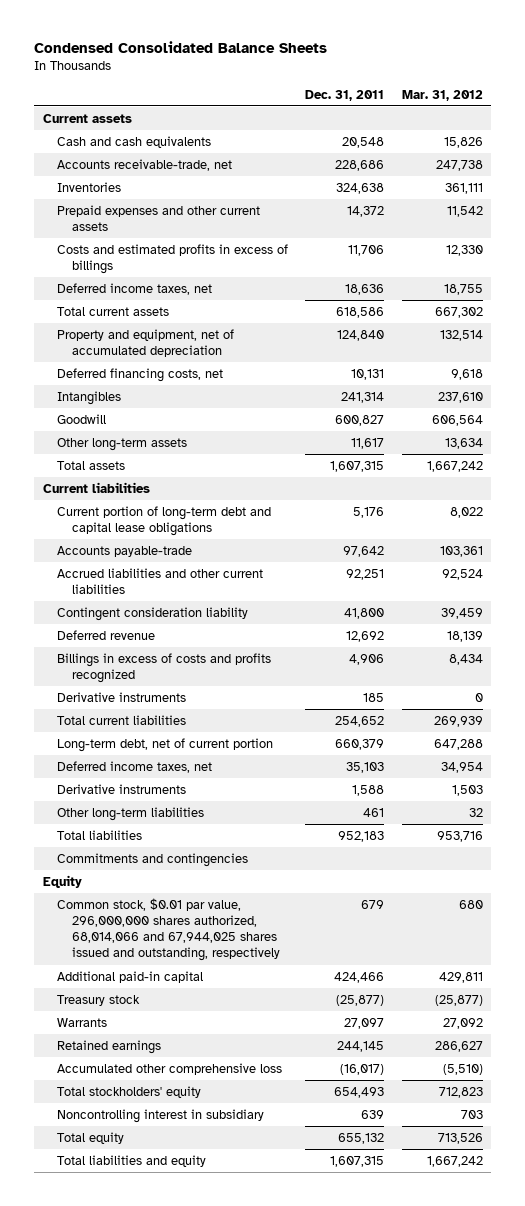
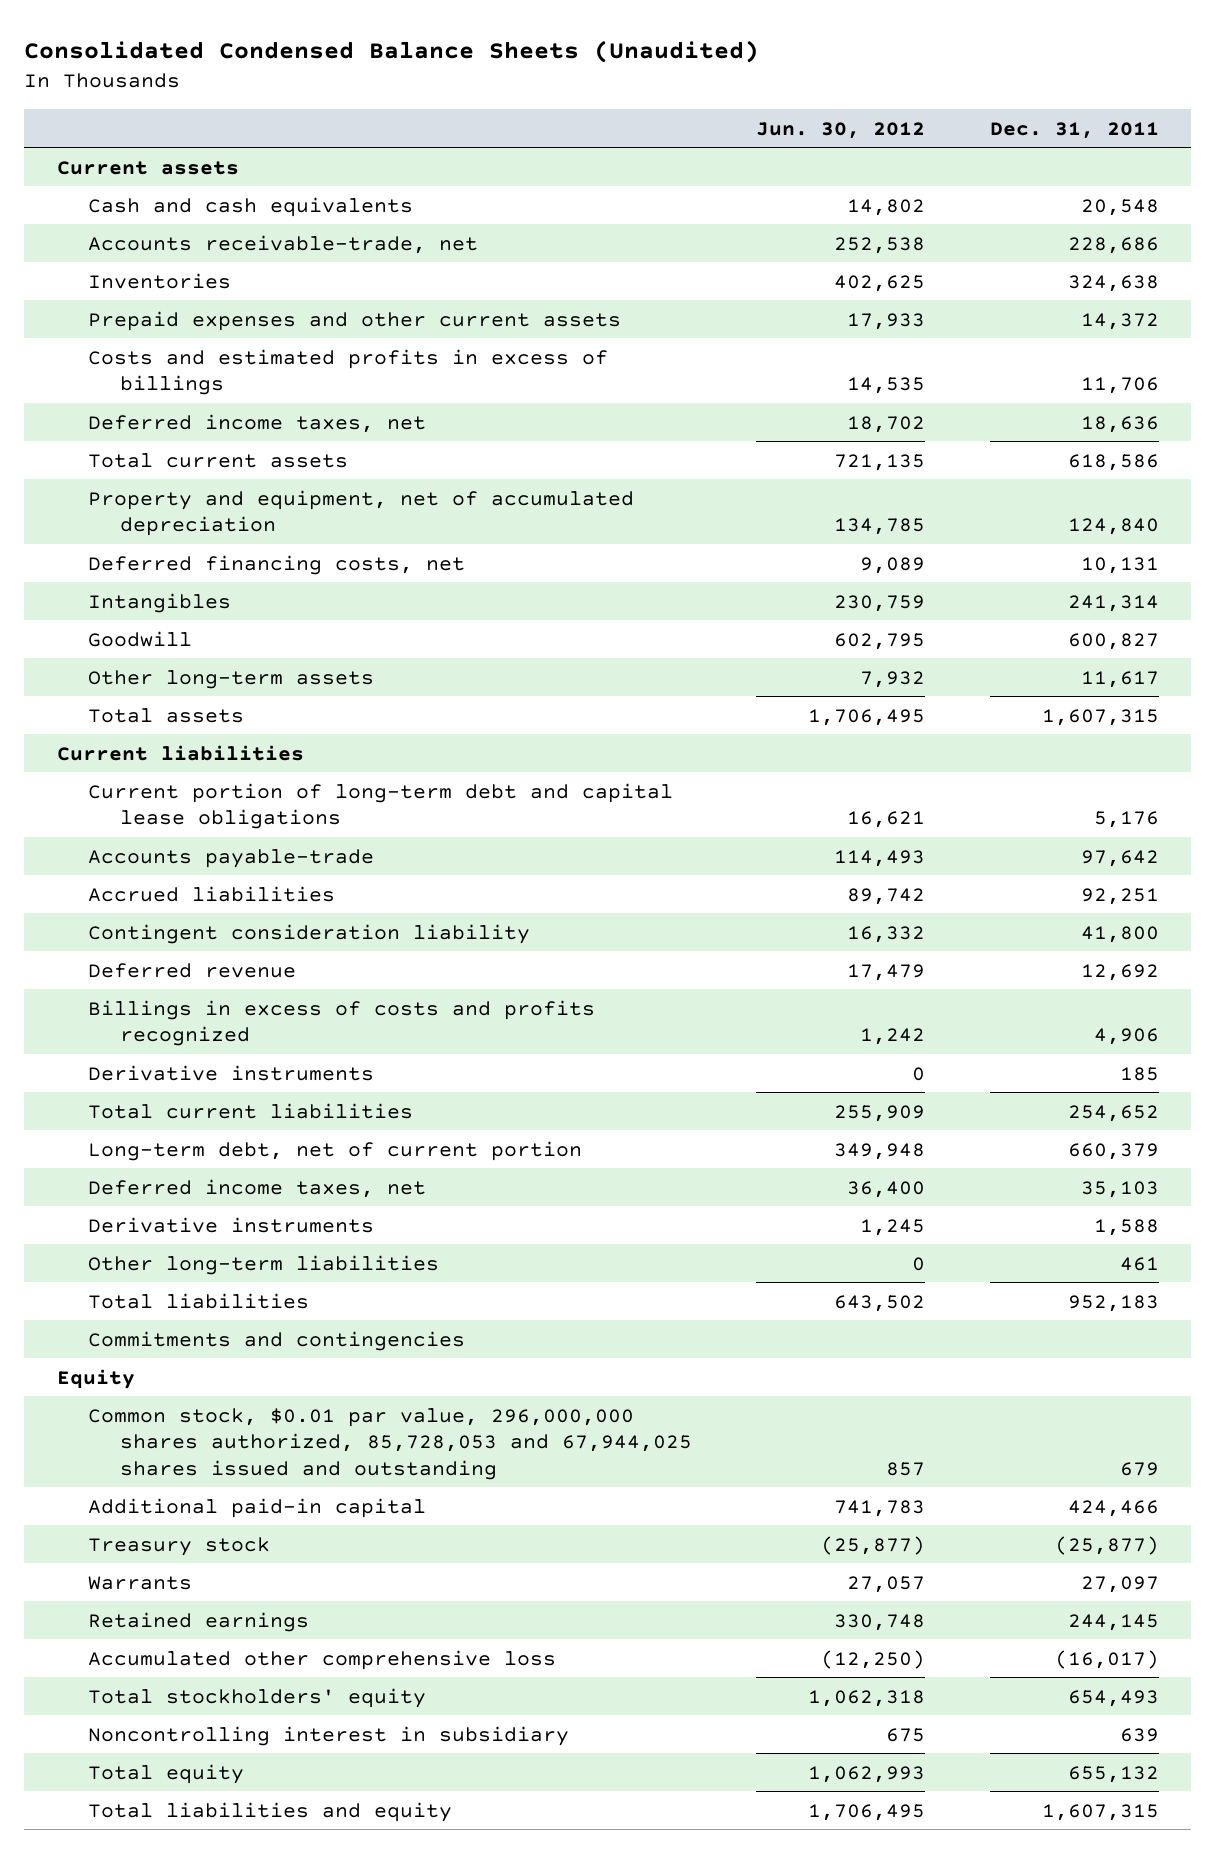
[34,41,328,54] Condensed Consolidated Balance Sheets -> [24,40,760,64] Consolidated Condensed Balance Sheets (Unaudited)
[401,89,483,101] Mar. 31, 2012 -> none
none -> [756,121,926,139] Jun. 30, 2012
[57,567,264,594] Accrued liabilities and other current liabilities -> [88,885,336,902] Accrued liabilities
[57,897,280,962] Common stock, $0.01 par value, 296,000,000 shares authorized, 68,014,066 and 67,944,025 shares issued and outstanding, respectively -> [88,1407,692,1480] Common stock, $0.01 par value, 296,000,000 shares authorized, 85,728,053 and 67,944,025 shares issued and outstanding

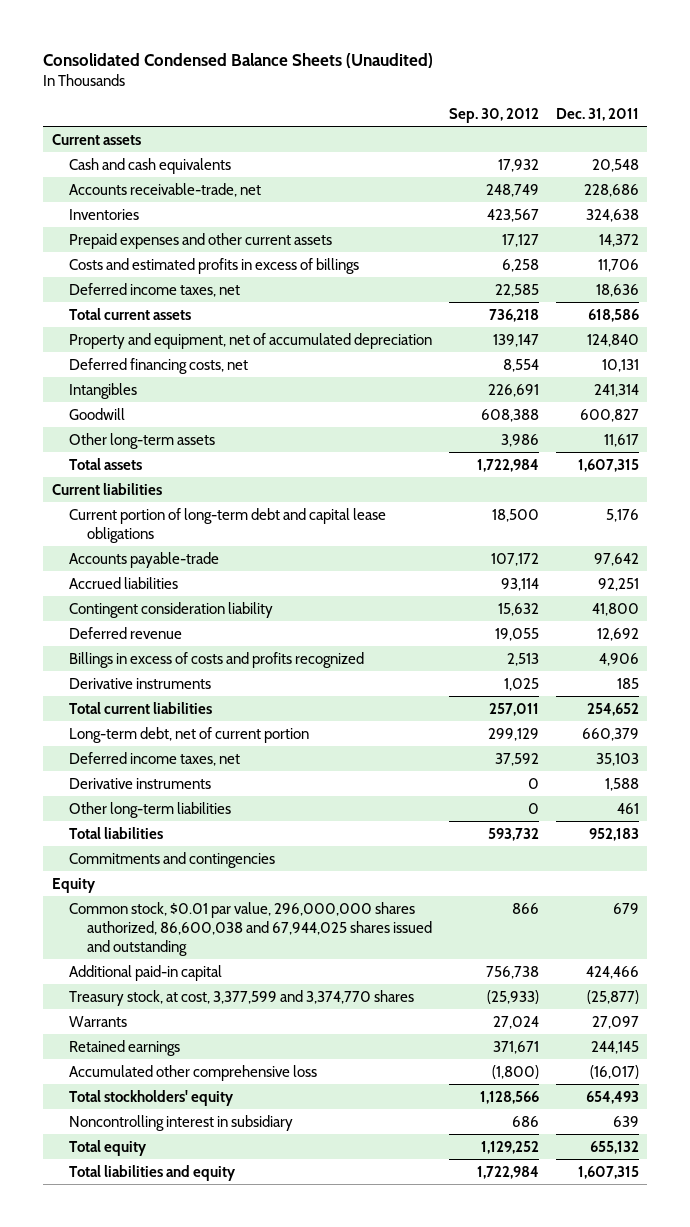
[756,121,926,139] Jun. 30, 2012 -> none
none -> [448,107,539,123] Sep. 30, 2012
[88,1407,692,1480] Common stock, $0.01 par value, 296,000,000 shares authorized, 85,728,053 and 67,944,025 shares issued and outstanding -> [69,901,432,956] Common stock, $0.01 par value, 296,000,000 shares authorized, 86,600,038 and 67,944,025 shares issued and outstanding
[88,1536,271,1556] Treasury stock -> [69,989,415,1006] Treasury stock, at cost, 3,377,599 and 3,374,770 shares

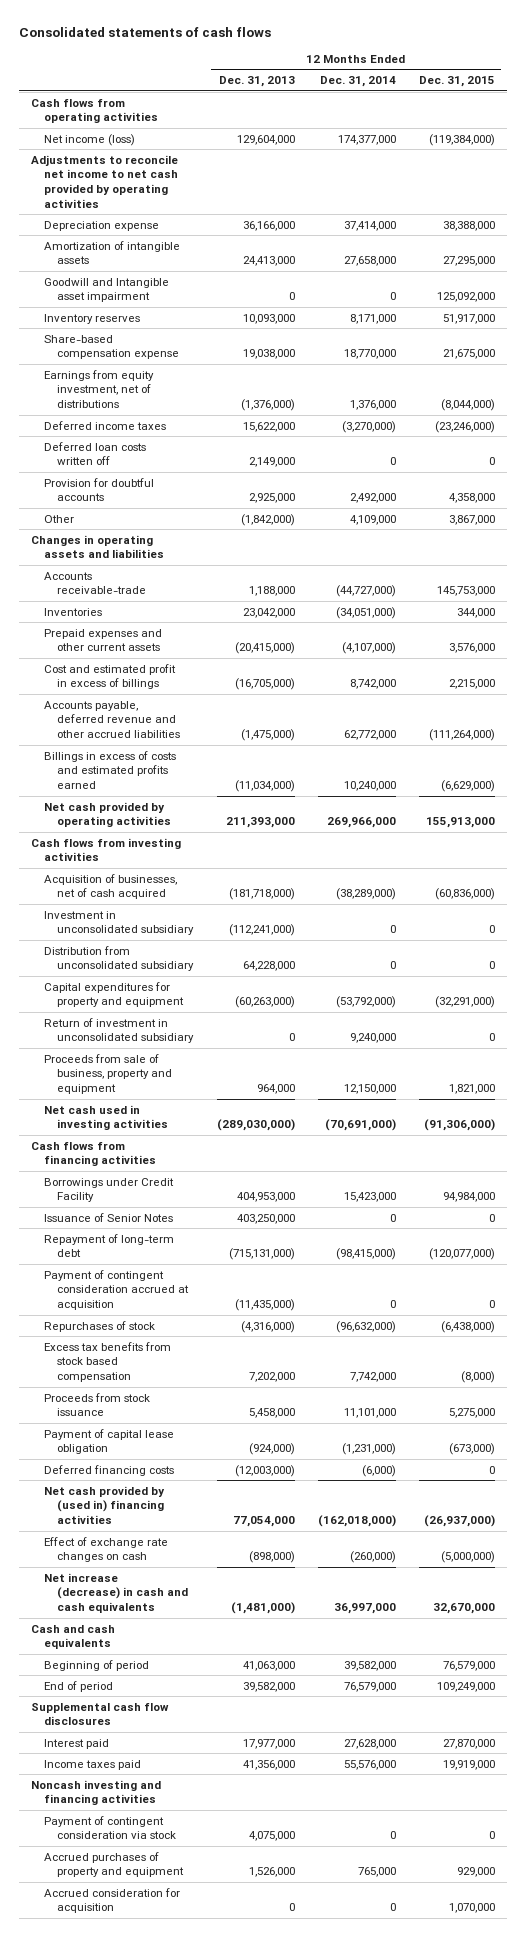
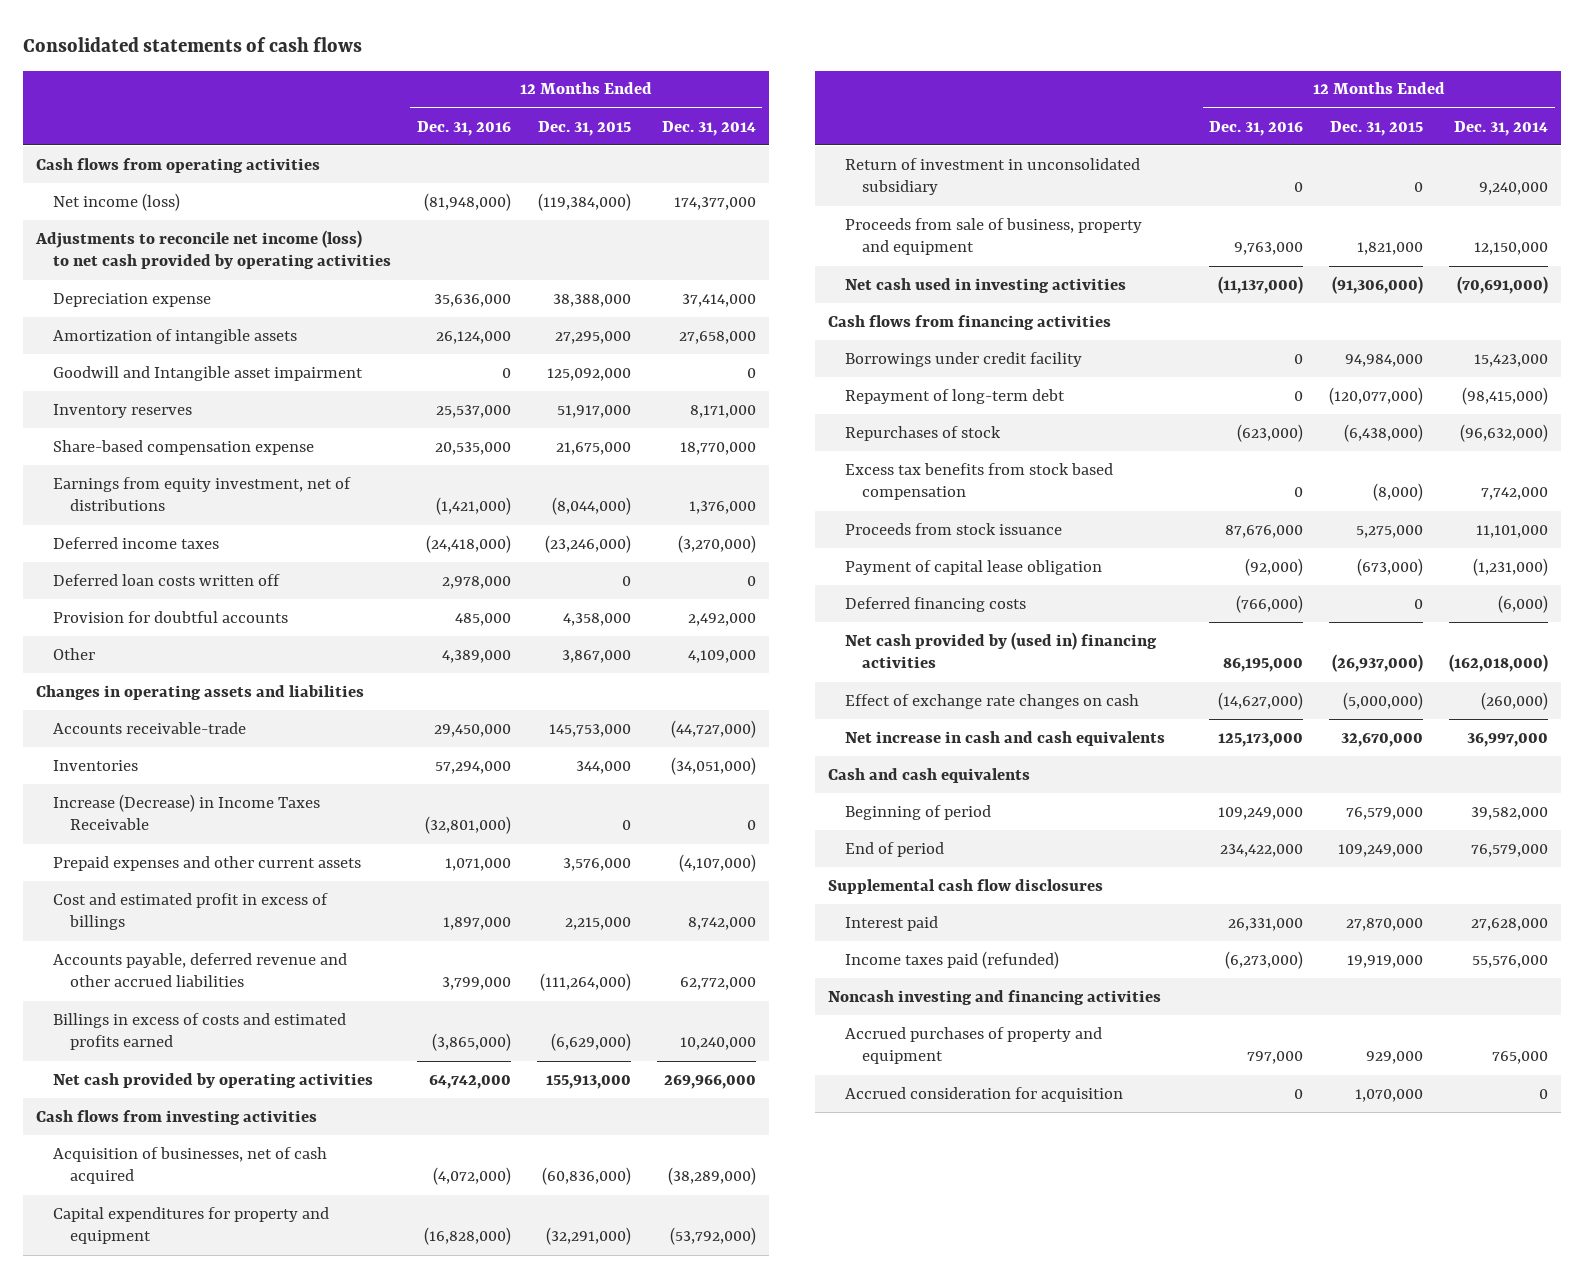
[218,76,295,88] Dec. 31, 2013 -> none
none -> [416,120,511,136] Dec. 31, 2016
[30,154,179,209] Adjustments to reconcile net income to net cash provided by operating activities -> [34,229,391,270] Adjustments to reconcile net income (loss) to net cash provided by operating activities
none -> [52,793,320,831] Increase (Decrease) in Income Taxes Receivable
[44,910,195,936] Investment in unconsolidated subsidiary -> none
[44,945,195,972] Distribution from unconsolidated subsidiary -> none
[44,1212,174,1222] Issuance of Senior Notes -> none
[44,1177,175,1203] Borrowings under Credit Facility -> [845,351,1083,367] Borrowings under credit facility
[44,1269,190,1311] Payment of contingent consideration accrued at acquisition -> none
[44,1572,189,1614] Net increase (decrease) in cash and cash equivalents -> [845,730,1166,746] Net increase in cash and cash equivalents
[44,1759,142,1770] Income taxes paid -> [845,950,1060,969] Income taxes paid (refunded)
[44,1815,177,1840] Payment of contingent consideration via stock -> none

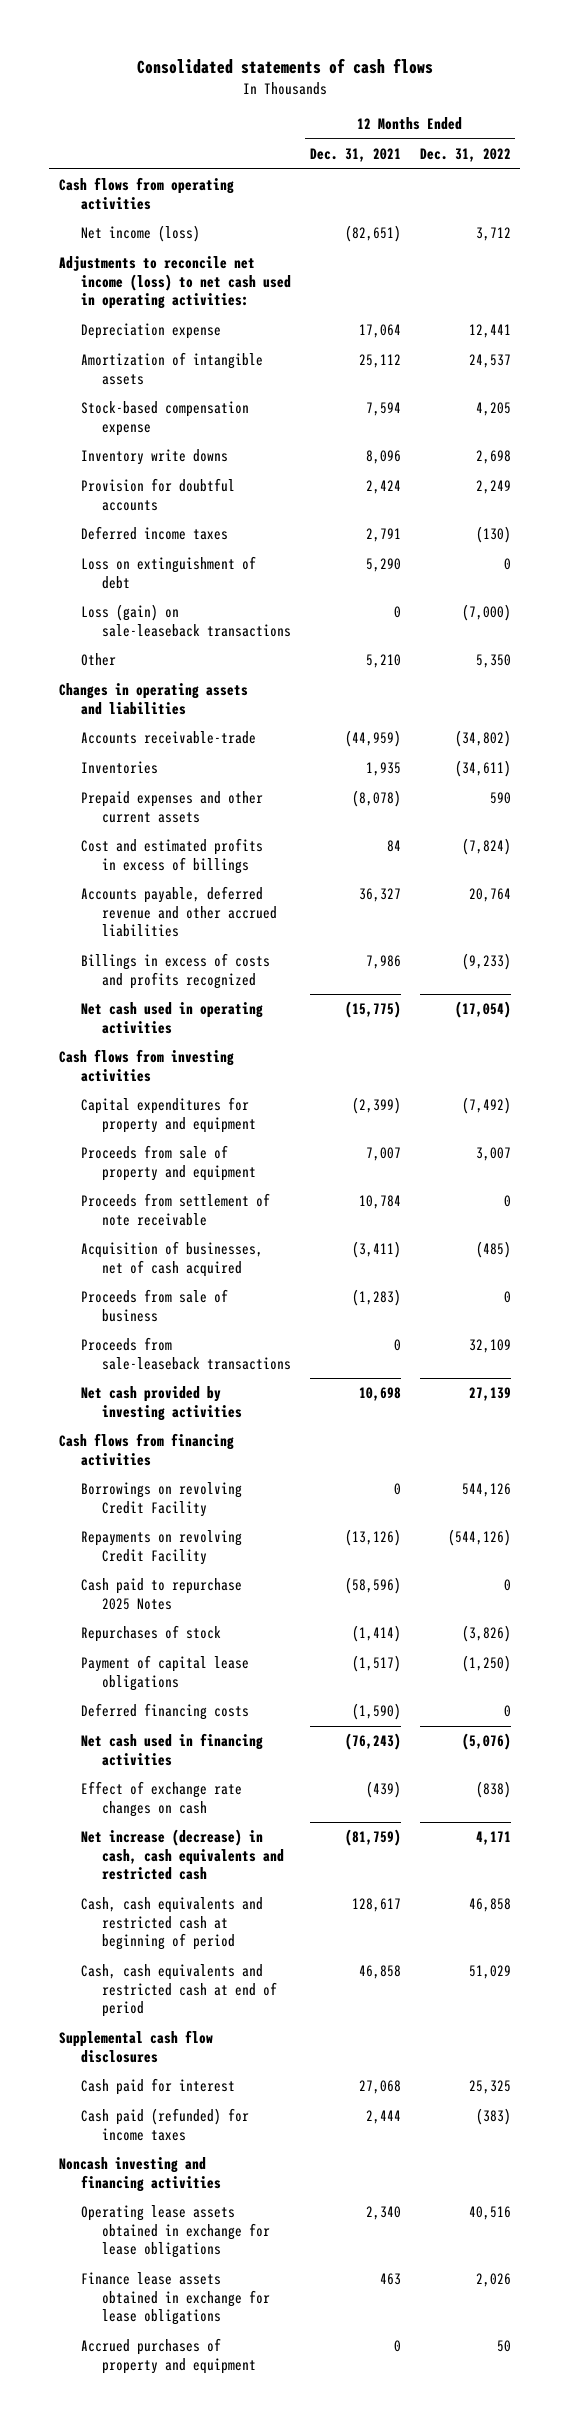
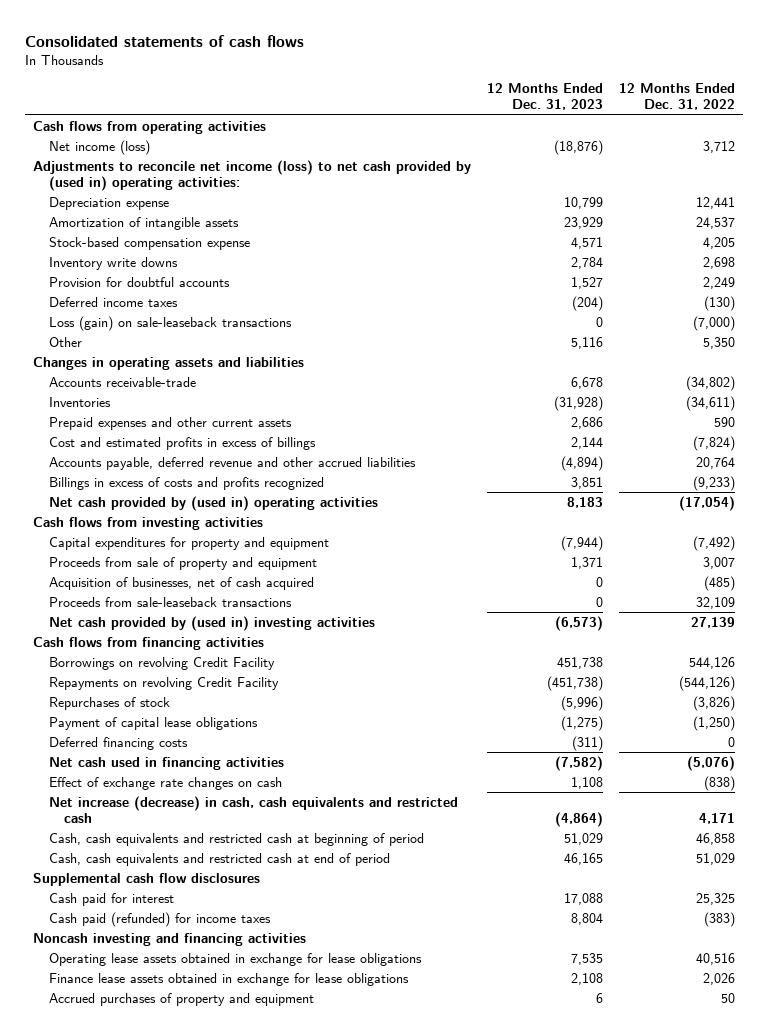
[310,148,402,163] Dec. 31, 2021 -> none
none -> [487,83,604,111] 12 Months Ended Dec. 31, 2023
[58,256,291,309] Adjustments to reconcile net income (loss) to net cash used in operating activities: -> [33,159,472,191] Adjustments to reconcile net income (loss) to net cash provided by (used in) operating activities:
[80,556,256,589] Loss on extinguishment of debt -> none
[80,1002,263,1034] Net cash used in operating activities -> [48,495,378,511] Net cash provided by (used in) operating activities
[80,1193,270,1226] Proceeds from settlement of note receivable -> none
[80,1289,228,1322] Proceeds from sale of business -> none
[80,1386,243,1421] Net cash provided by investing activities -> [48,615,375,631] Net cash provided by (used in) investing activities
[80,1578,242,1610] Cash paid to repurchase 2025 Notes -> none

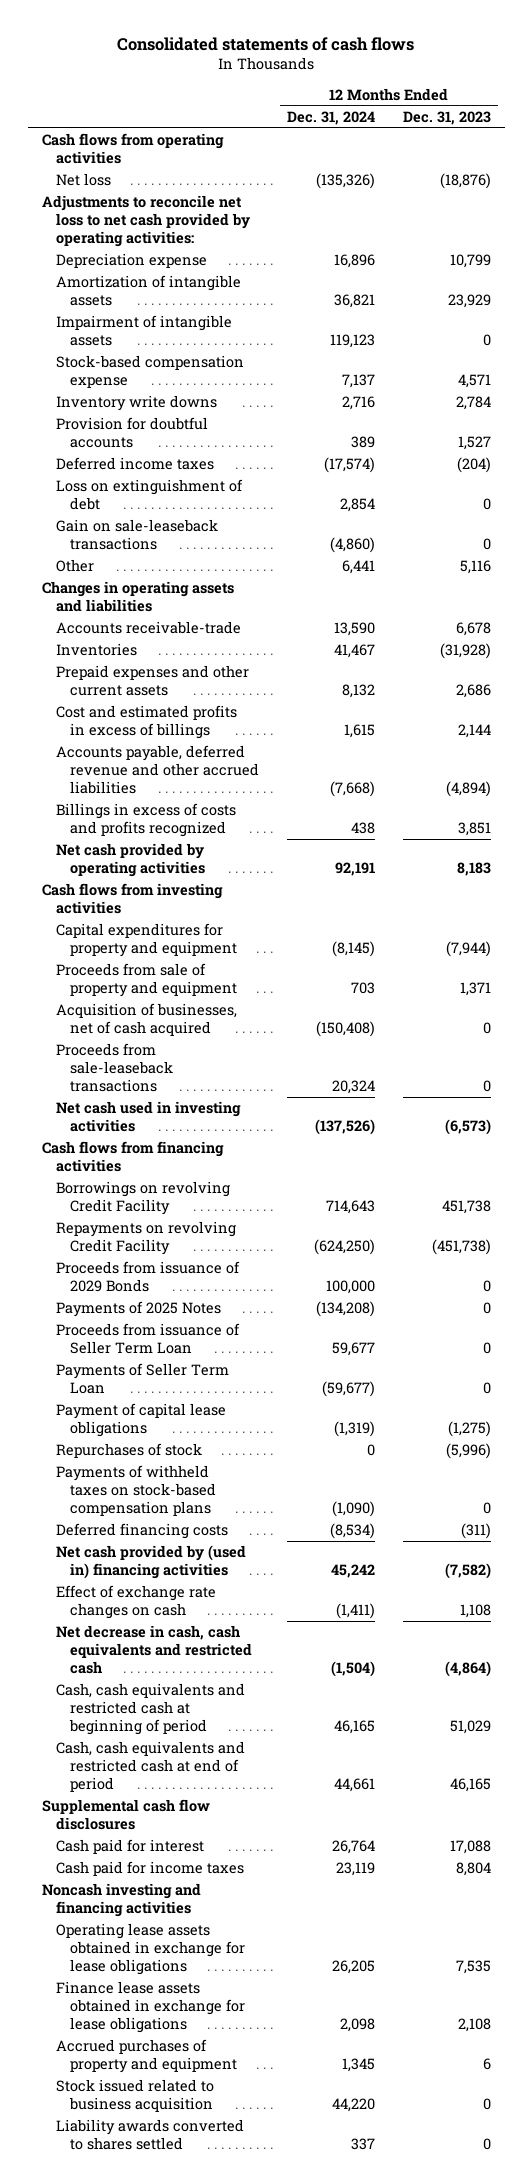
[619,83,736,111] 12 Months Ended Dec. 31, 2022 -> none
none -> [286,110,375,125] Dec. 31, 2024
[48,139,150,155] Net income (loss) -> [55,173,111,187] Net loss
[33,159,472,191] Adjustments to reconcile net income (loss) to net cash provided by (used in) operating activities: -> [41,195,250,248] Adjustments to reconcile net loss to net cash provided by operating activities:
none -> [55,315,232,347] Impairment of intangible assets
none -> [55,479,243,511] Loss on extinguishment of debt
[48,315,292,331] Loss (gain) on sale-leaseback transactions -> [55,519,218,551] Gain on sale-leaseback transactions
[48,495,378,511] Net cash provided by (used in) operating activities -> [55,843,205,878] Net cash provided by operating activities
[48,615,375,631] Net cash provided by (used in) investing activities -> [55,1101,241,1133] Net cash used in investing activities
none -> [55,1261,240,1293] Proceeds from issuance of 2029 Bonds
none -> [55,1301,221,1318] Payments of 2025 Notes
none -> [55,1323,240,1355] Proceeds from issuance of Seller Term Loan
none -> [55,1363,229,1395] Payments of Seller Term Loan
[48,696,170,710] Repurchases of stock -> [55,1443,202,1459] Repurchases of stock
none -> [55,1465,216,1517] Payments of withheld taxes on stock-based compensation plans
[48,756,284,770] Net cash used in financing activities -> [55,1545,246,1580] Net cash provided by (used in) financing activities
[48,795,458,823] Net increase (decrease) in cash, cash equivalents and restricted cash -> [55,1625,252,1675] Net decrease in cash, cash equivalents and restricted cash
[48,911,271,927] Cash paid (refunded) for income taxes -> [55,1861,244,1877] Cash paid for income taxes
none -> [55,2079,214,2113] Stock issued related to business acquisition
none -> [55,2119,244,2151] Liability awards converted to shares settled

